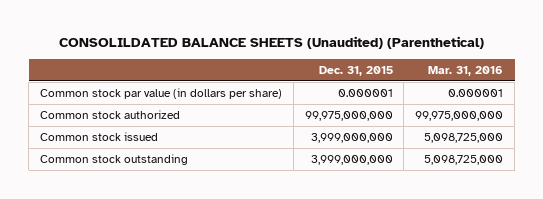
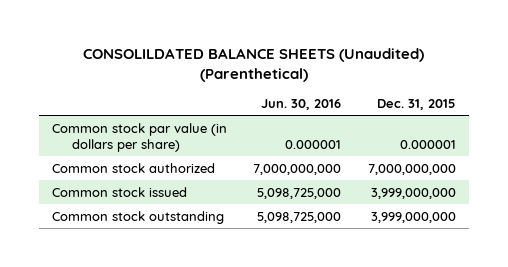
[428,65,504,76] Mar. 31, 2016 -> none
none -> [261,98,342,110] Jun. 30, 2016
[304,111,393,122] 99,975,000,000 -> [368,163,457,175] 7,000,000,000

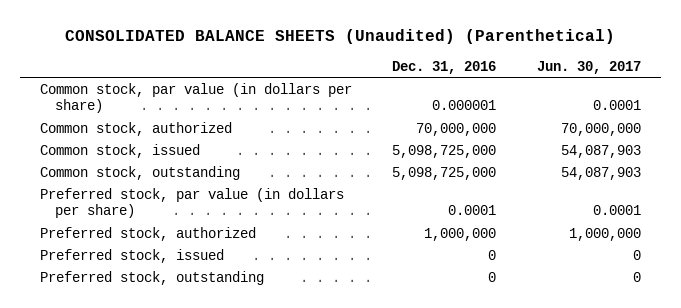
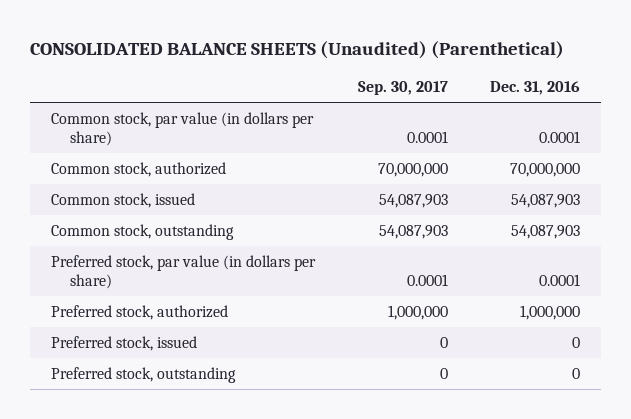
[536,60,641,74] Jun. 30, 2017 -> none
none -> [357,81,448,96] Sep. 30, 2017
[432,100,497,111] 0.000001 -> [539,130,581,143] 0.0001
[392,144,497,158] 5,098,725,000 -> [511,194,581,209] 54,087,903
[392,166,497,180] 5,098,725,000 -> [511,225,581,240] 54,087,903

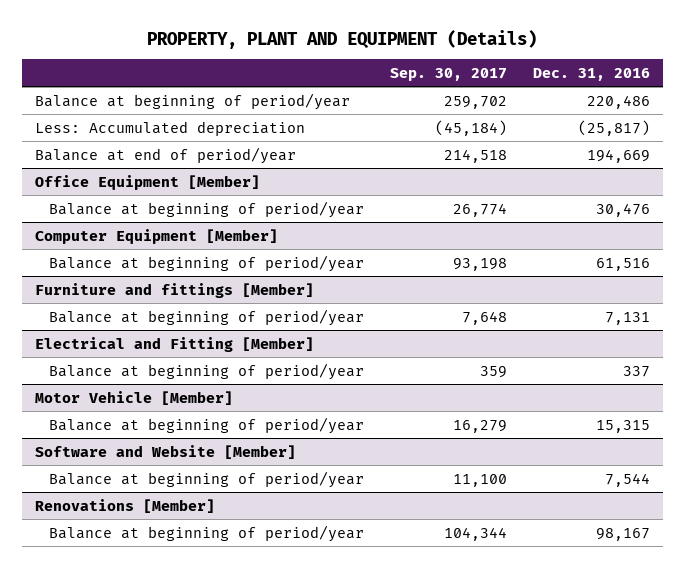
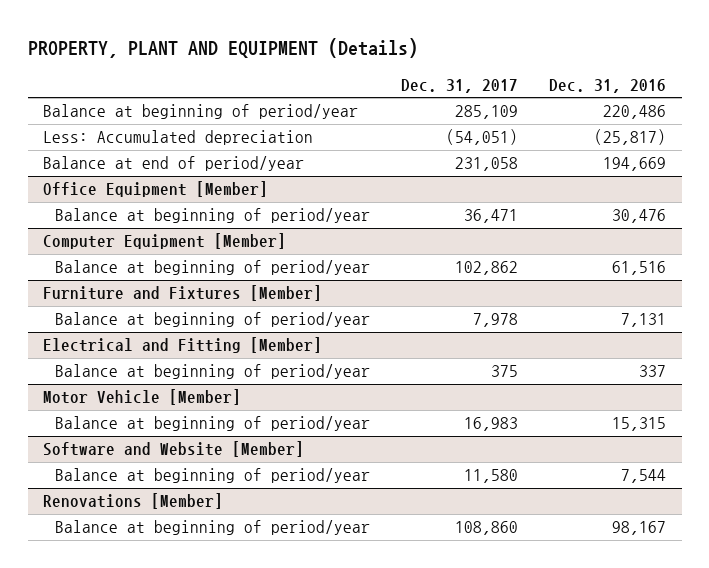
[389,67,507,81] Sep. 30, 2017 -> none
none -> [401,78,519,93] Dec. 31, 2017
[34,282,314,298] Furniture and fittings [Member] -> [43,285,323,302] Furniture and Fixtures [Member]

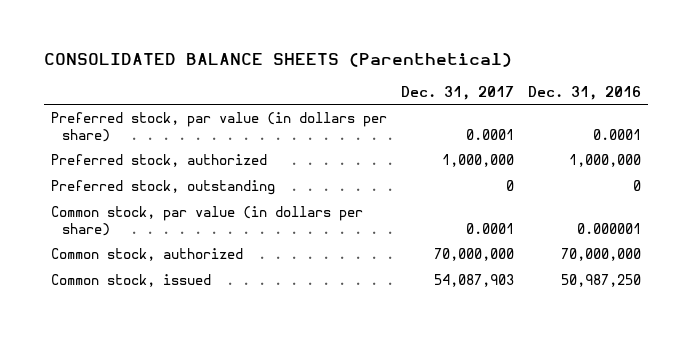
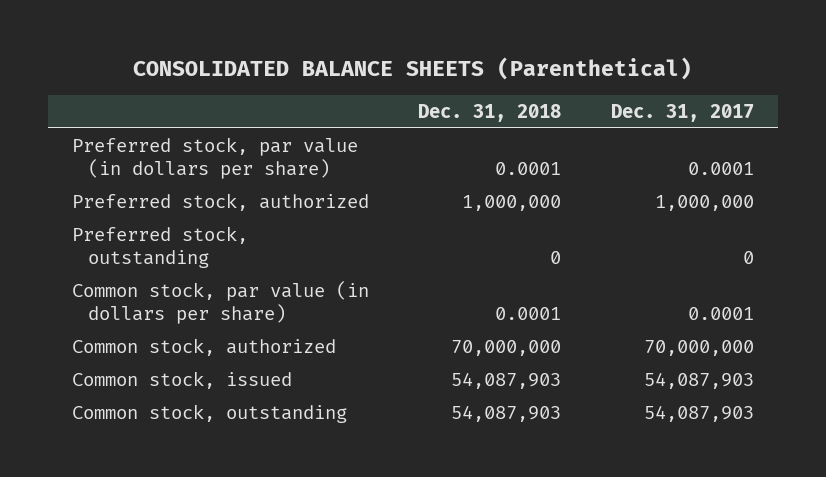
[528,85,642,100] Dec. 31, 2016 -> none
none -> [418,103,562,122] Dec. 31, 2018
none -> [72,403,348,423] Common stock, outstanding

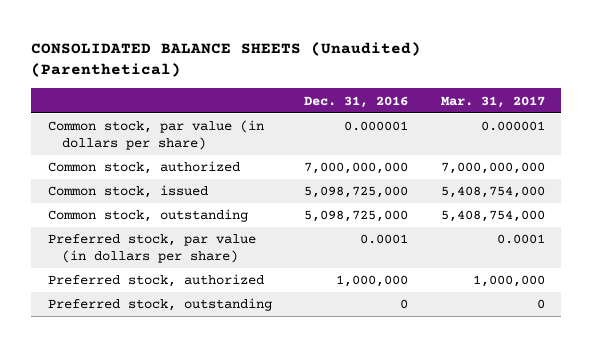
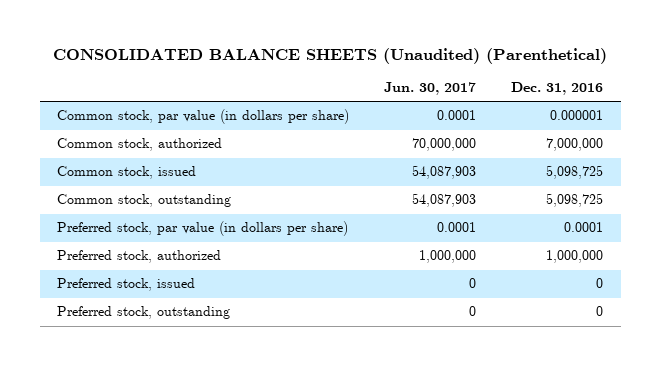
[440,95,545,108] Mar. 31, 2017 -> none
none -> [384,82,477,96] Jun. 30, 2017
[304,162,409,175] 7,000,000,000 -> [546,138,604,152] 7,000,000
[304,186,409,199] 5,098,725,000 -> [546,165,604,180] 5,098,725
[304,210,409,223] 5,098,725,000 -> [546,193,604,208] 5,098,725
none -> [57,278,196,292] Preferred stock, issued

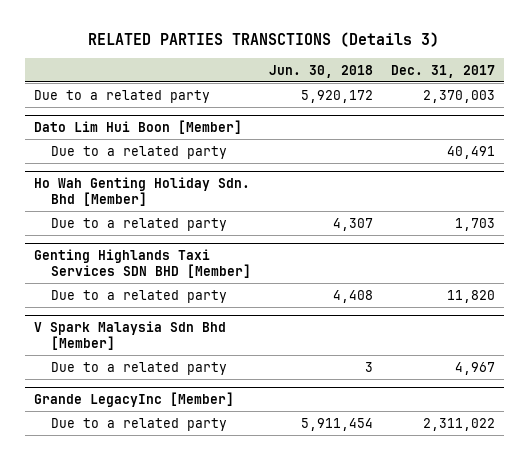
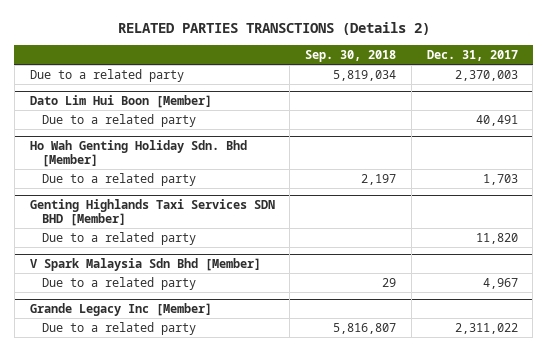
[88,32,440,48] RELATED PARTIES TRANSCTIONS (Details 3) -> [117,22,430,36] RELATED PARTIES TRANSCTIONS (Details 2)
[269,65,374,79] Jun. 30, 2018 -> none
none -> [305,50,397,63] Sep. 30, 2018
[33,391,234,407] Grande LegacyInc [Member] -> [29,302,212,316] Grande Legacy Inc [Member]

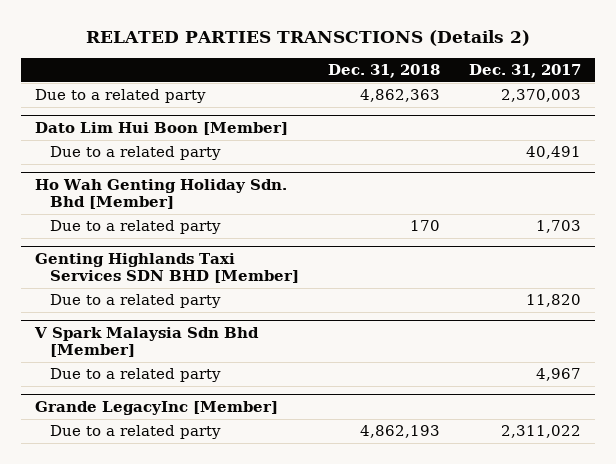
[305,50,397,63] Sep. 30, 2018 -> none
none -> [327,64,440,79] Dec. 31, 2018
[29,302,212,316] Grande Legacy Inc [Member] -> [35,400,279,415] Grande LegacyInc [Member]

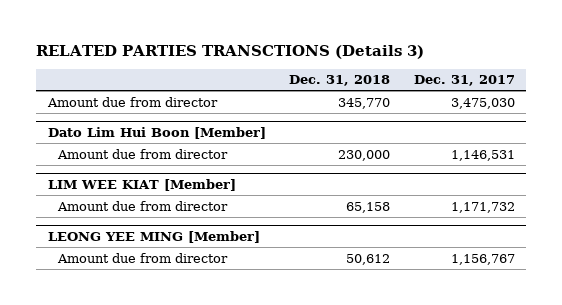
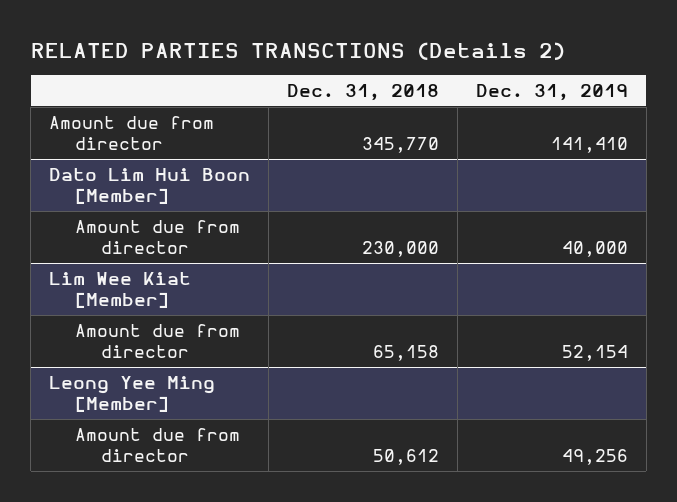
[35,44,424,59] RELATED PARTIES TRANSCTIONS (Details 3) -> [30,41,565,60] RELATED PARTIES TRANSCTIONS (Details 2)
[413,75,515,87] Dec. 31, 2017 -> none
none -> [475,83,628,101] Dec. 31, 2019
[47,178,236,191] LIM WEE KIAT [Member] -> [49,272,192,309] Lim Wee Kiat [Member]
[47,230,260,243] LEONG YEE MING [Member] -> [49,376,216,413] Leong Yee Ming [Member]

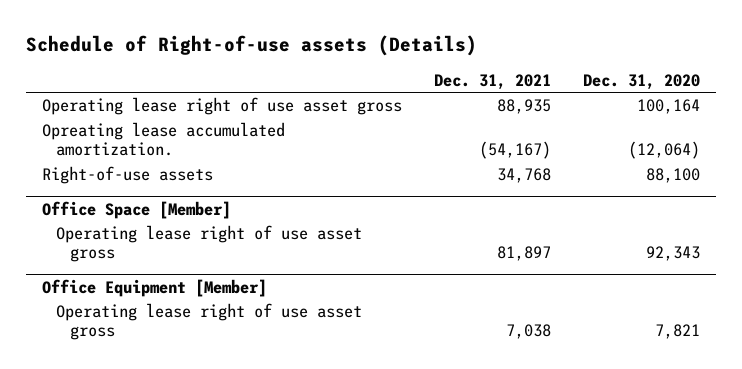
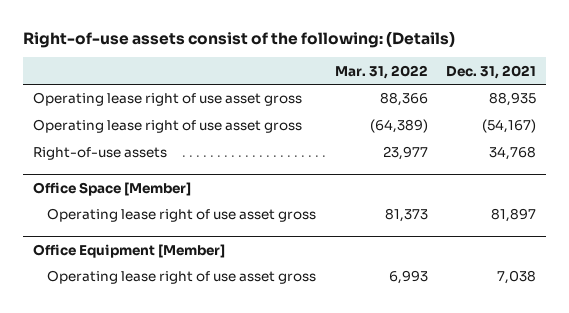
[25,35,477,57] Schedule of Right-of-use assets (Details) -> [23,31,456,49] Right-of-use assets consist of the following: (Details)
[583,73,701,90] Dec. 31, 2020 -> none
none -> [334,64,428,79] Mar. 31, 2022
[41,122,285,157] Opreating lease accumulated amortization. -> [32,119,302,134] Operating lease right of use asset gross

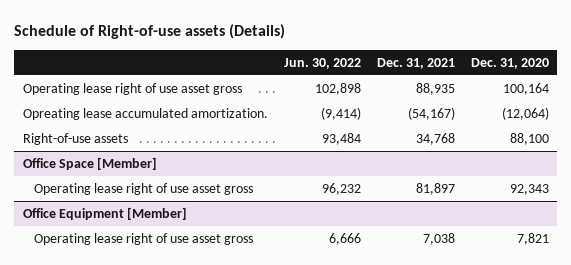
[23,31,456,49] Right-of-use assets consist of the following: (Details) -> [14,23,286,39] Schedule of Right-of-use assets (Details)
[334,64,428,79] Mar. 31, 2022 -> none
none -> [283,57,361,69] Jun. 30, 2022
none -> [470,57,549,69] Dec. 31, 2020
[32,119,302,134] Operating lease right of use asset gross -> [22,108,268,121] Opreating lease accumulated amortization.

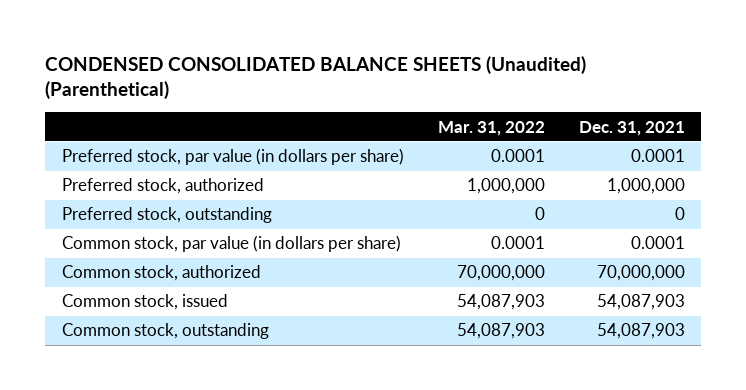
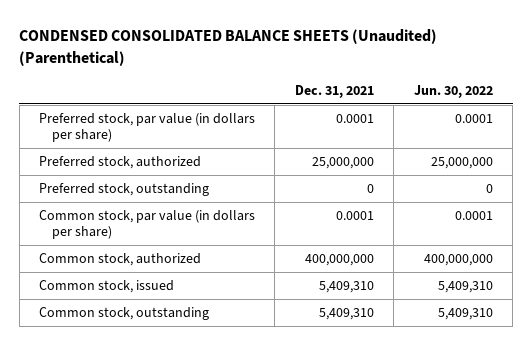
[437,120,545,136] Mar. 31, 2022 -> none
none -> [413,85,493,99] Jun. 30, 2022
[606,178,685,195] 1,000,000 -> [311,157,374,170] 25,000,000
[596,265,685,282] 70,000,000 -> [304,254,374,267] 400,000,000
[596,294,685,311] 54,087,903 -> [318,281,374,294] 5,409,310
[596,323,685,340] 54,087,903 -> [318,308,374,321] 5,409,310

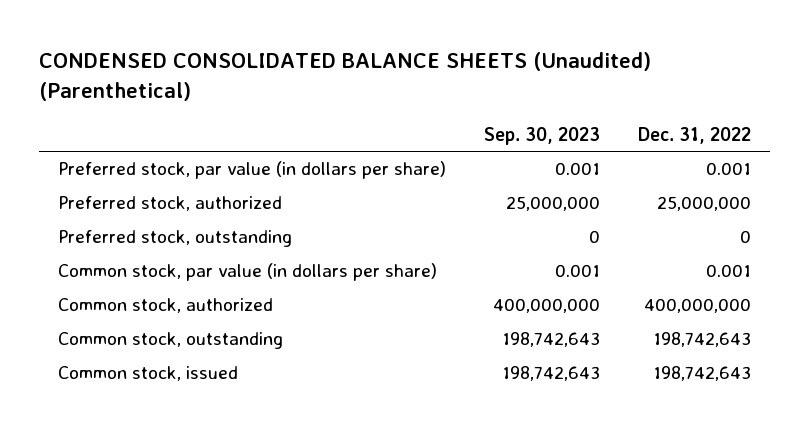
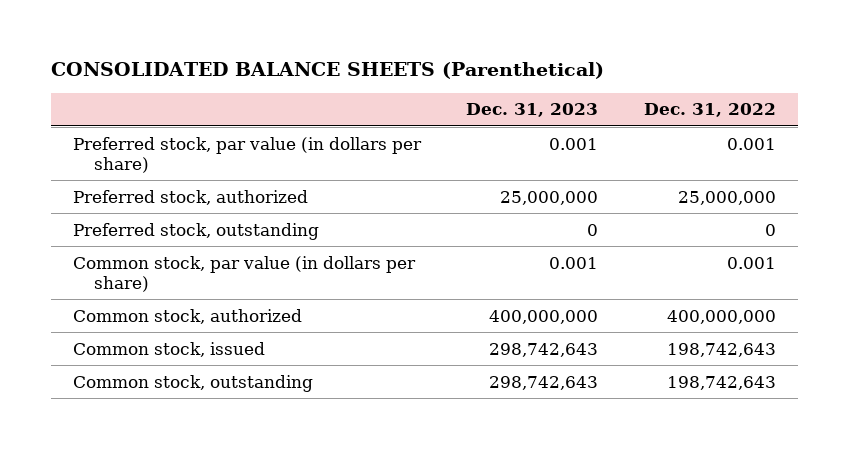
[38,52,651,102] CONDENSED CONSOLIDATED BALANCE SHEETS (Unaudited) (Parenthetical) -> [50,62,604,80] CONSOLIDATED BALANCE SHEETS (Parenthetical)
[483,126,600,145] Sep. 30, 2023 -> none
none -> [466,103,599,118] Dec. 31, 2023
[57,332,283,350] Common stock, outstanding -> [73,374,314,392] Common stock, outstanding

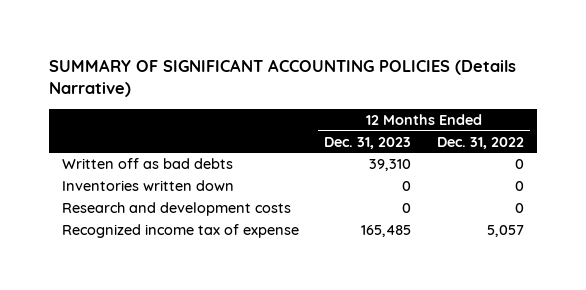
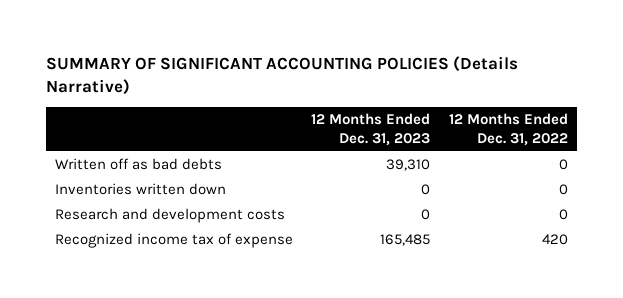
[486,225,524,238] 5,057 -> [541,234,568,246] 420

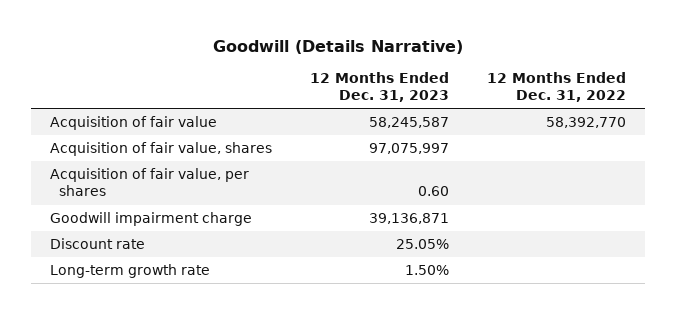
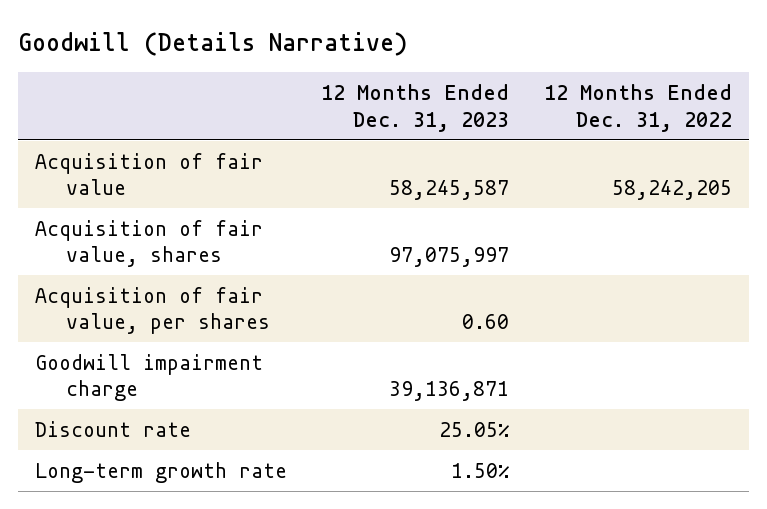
[546,117,627,129] 58,392,770 -> [611,180,732,201] 58,242,205

